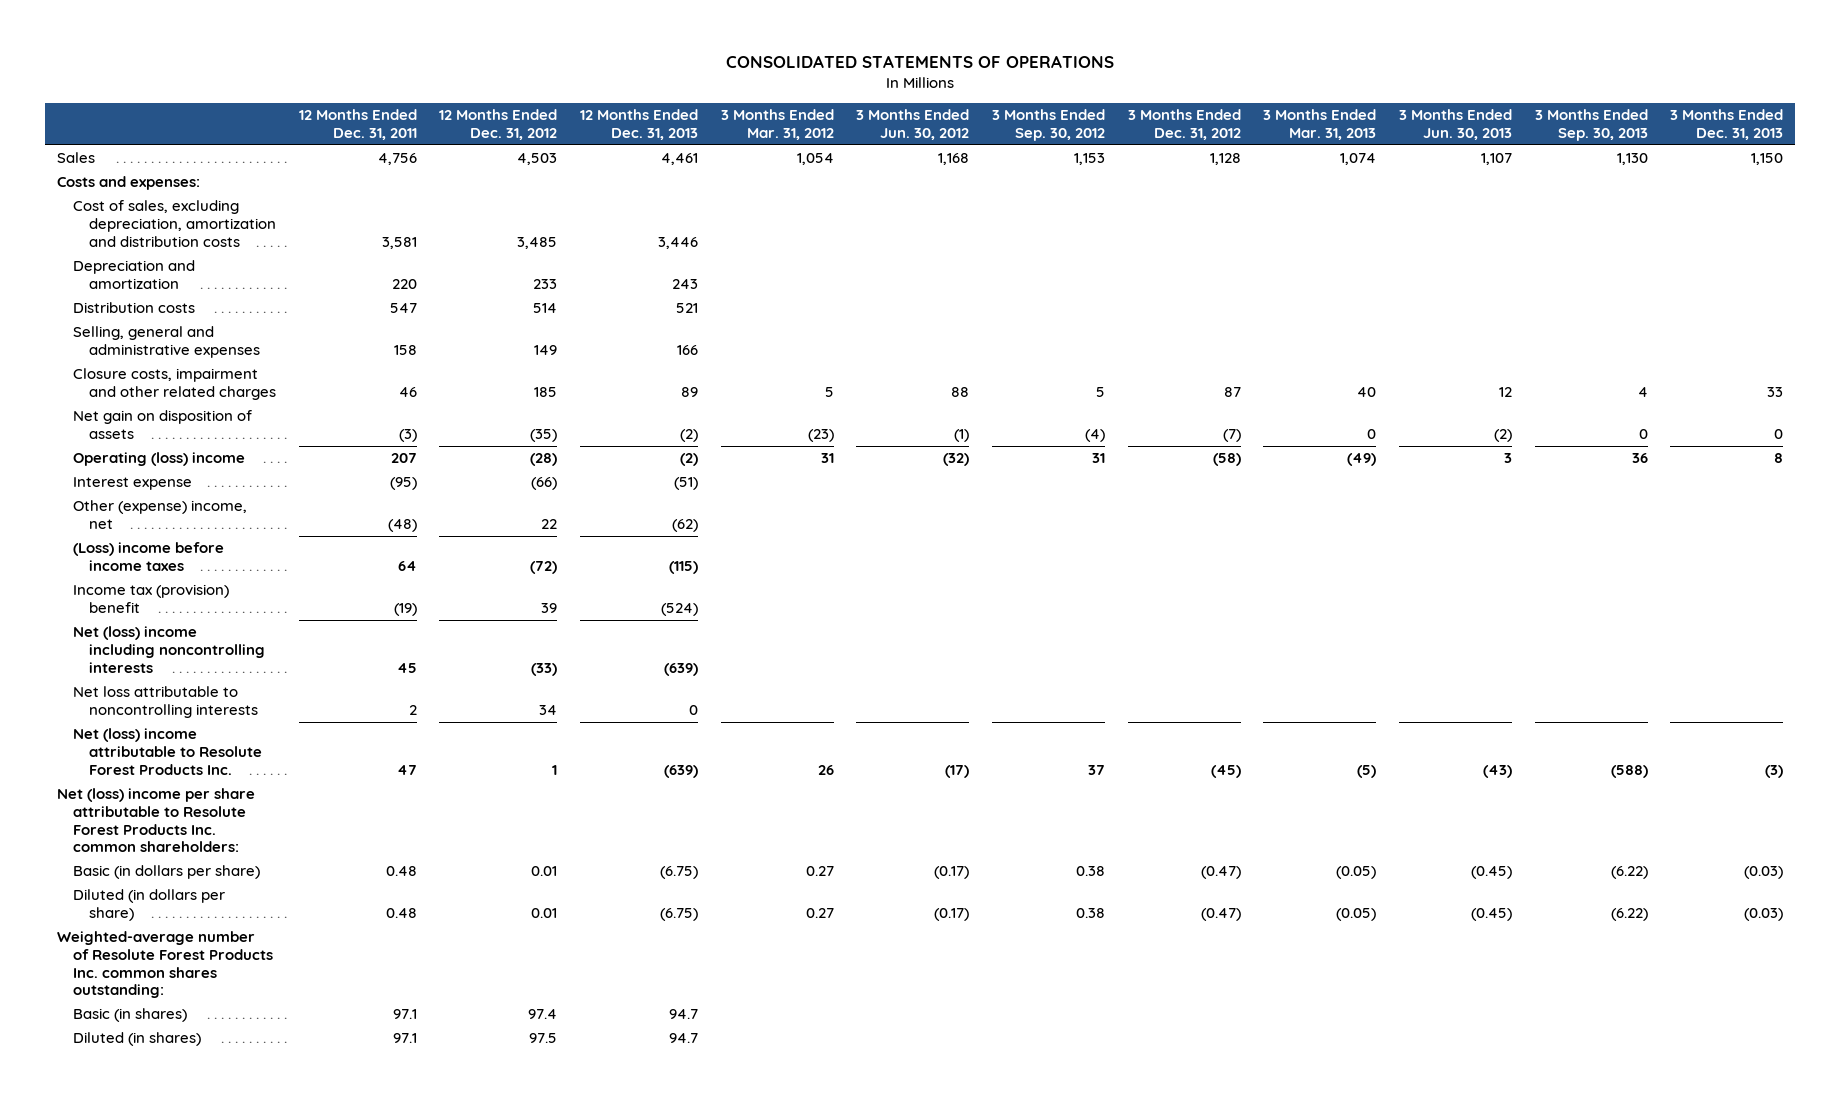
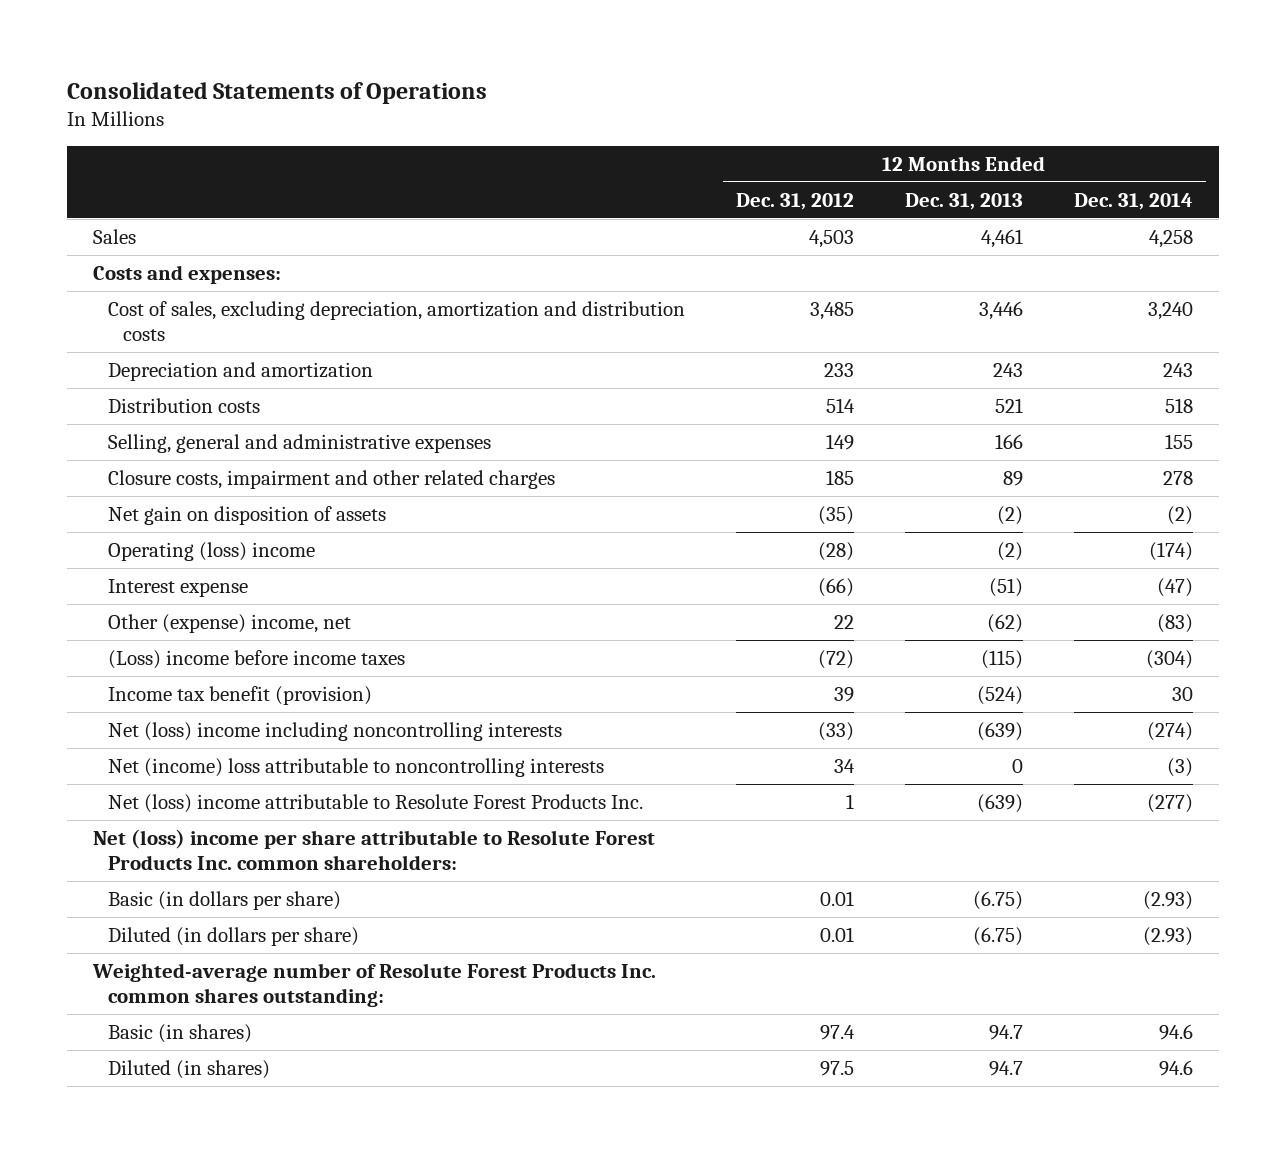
[726,55,1115,69] CONSOLIDATED STATEMENTS OF OPERATIONS -> [67,81,488,104] Consolidated Statements of Operations
[298,109,417,141] 12 Months Ended Dec. 31, 2011 -> none
[720,109,834,141] 3 Months Ended Mar. 31, 2012 -> none
[856,109,970,141] 3 Months Ended Jun. 30, 2012 -> none
[992,109,1106,142] 3 Months Ended Sep. 30, 2012 -> none
[1127,109,1241,141] 3 Months Ended Dec. 31, 2012 -> none
[1263,109,1377,141] 3 Months Ended Mar. 31, 2013 -> none
[1399,109,1513,141] 3 Months Ended Jun. 30, 2013 -> none
[1534,109,1648,142] 3 Months Ended Sep. 30, 2013 -> none
[1670,109,1784,141] 3 Months Ended Dec. 31, 2013 -> none
none -> [1073,192,1193,210] Dec. 31, 2014
[72,584,229,614] Income tax (provision) benefit -> [107,685,372,705] Income tax benefit (provision)
[72,686,258,719] Net loss attributable to noncontrolling interests -> [107,757,604,777] Net (income) loss attributable to noncontrolling interests

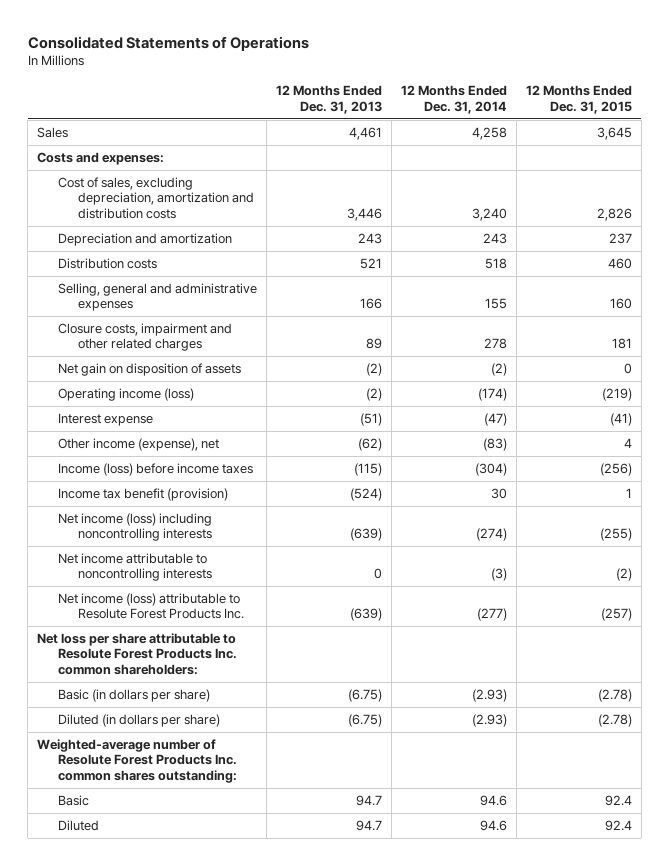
[735,192,854,210] Dec. 31, 2012 -> none
none -> [525,85,632,114] 12 Months Ended Dec. 31, 2015
[107,541,315,561] Operating (loss) income -> [57,388,194,402] Operating income (loss)
[107,613,351,633] Other (expense) income, net -> [57,438,219,452] Other income (expense), net
[107,649,405,669] (Loss) income before income taxes -> [57,463,253,477] Income (loss) before income taxes
[107,721,562,741] Net (loss) income including noncontrolling interests -> [57,513,213,542] Net income (loss) including noncontrolling interests
[107,757,604,777] Net (income) loss attributable to noncontrolling interests -> [57,553,213,582] Net income attributable to noncontrolling interests
[107,793,643,813] Net (loss) income attributable to Resolute Forest Products Inc. -> [57,593,245,620] Net income (loss) attributable to Resolute Forest Products Inc.
[92,828,655,871] Net (loss) income per share attributable to Resolute Forest Products Inc. common shareholders: -> [37,633,237,675] Net loss per share attributable to Resolute Forest Products Inc. common shareholders:
[107,1023,252,1043] Basic (in shares) -> [57,795,89,807] Basic
[107,1059,270,1079] Diluted (in shares) -> [57,820,99,832] Diluted

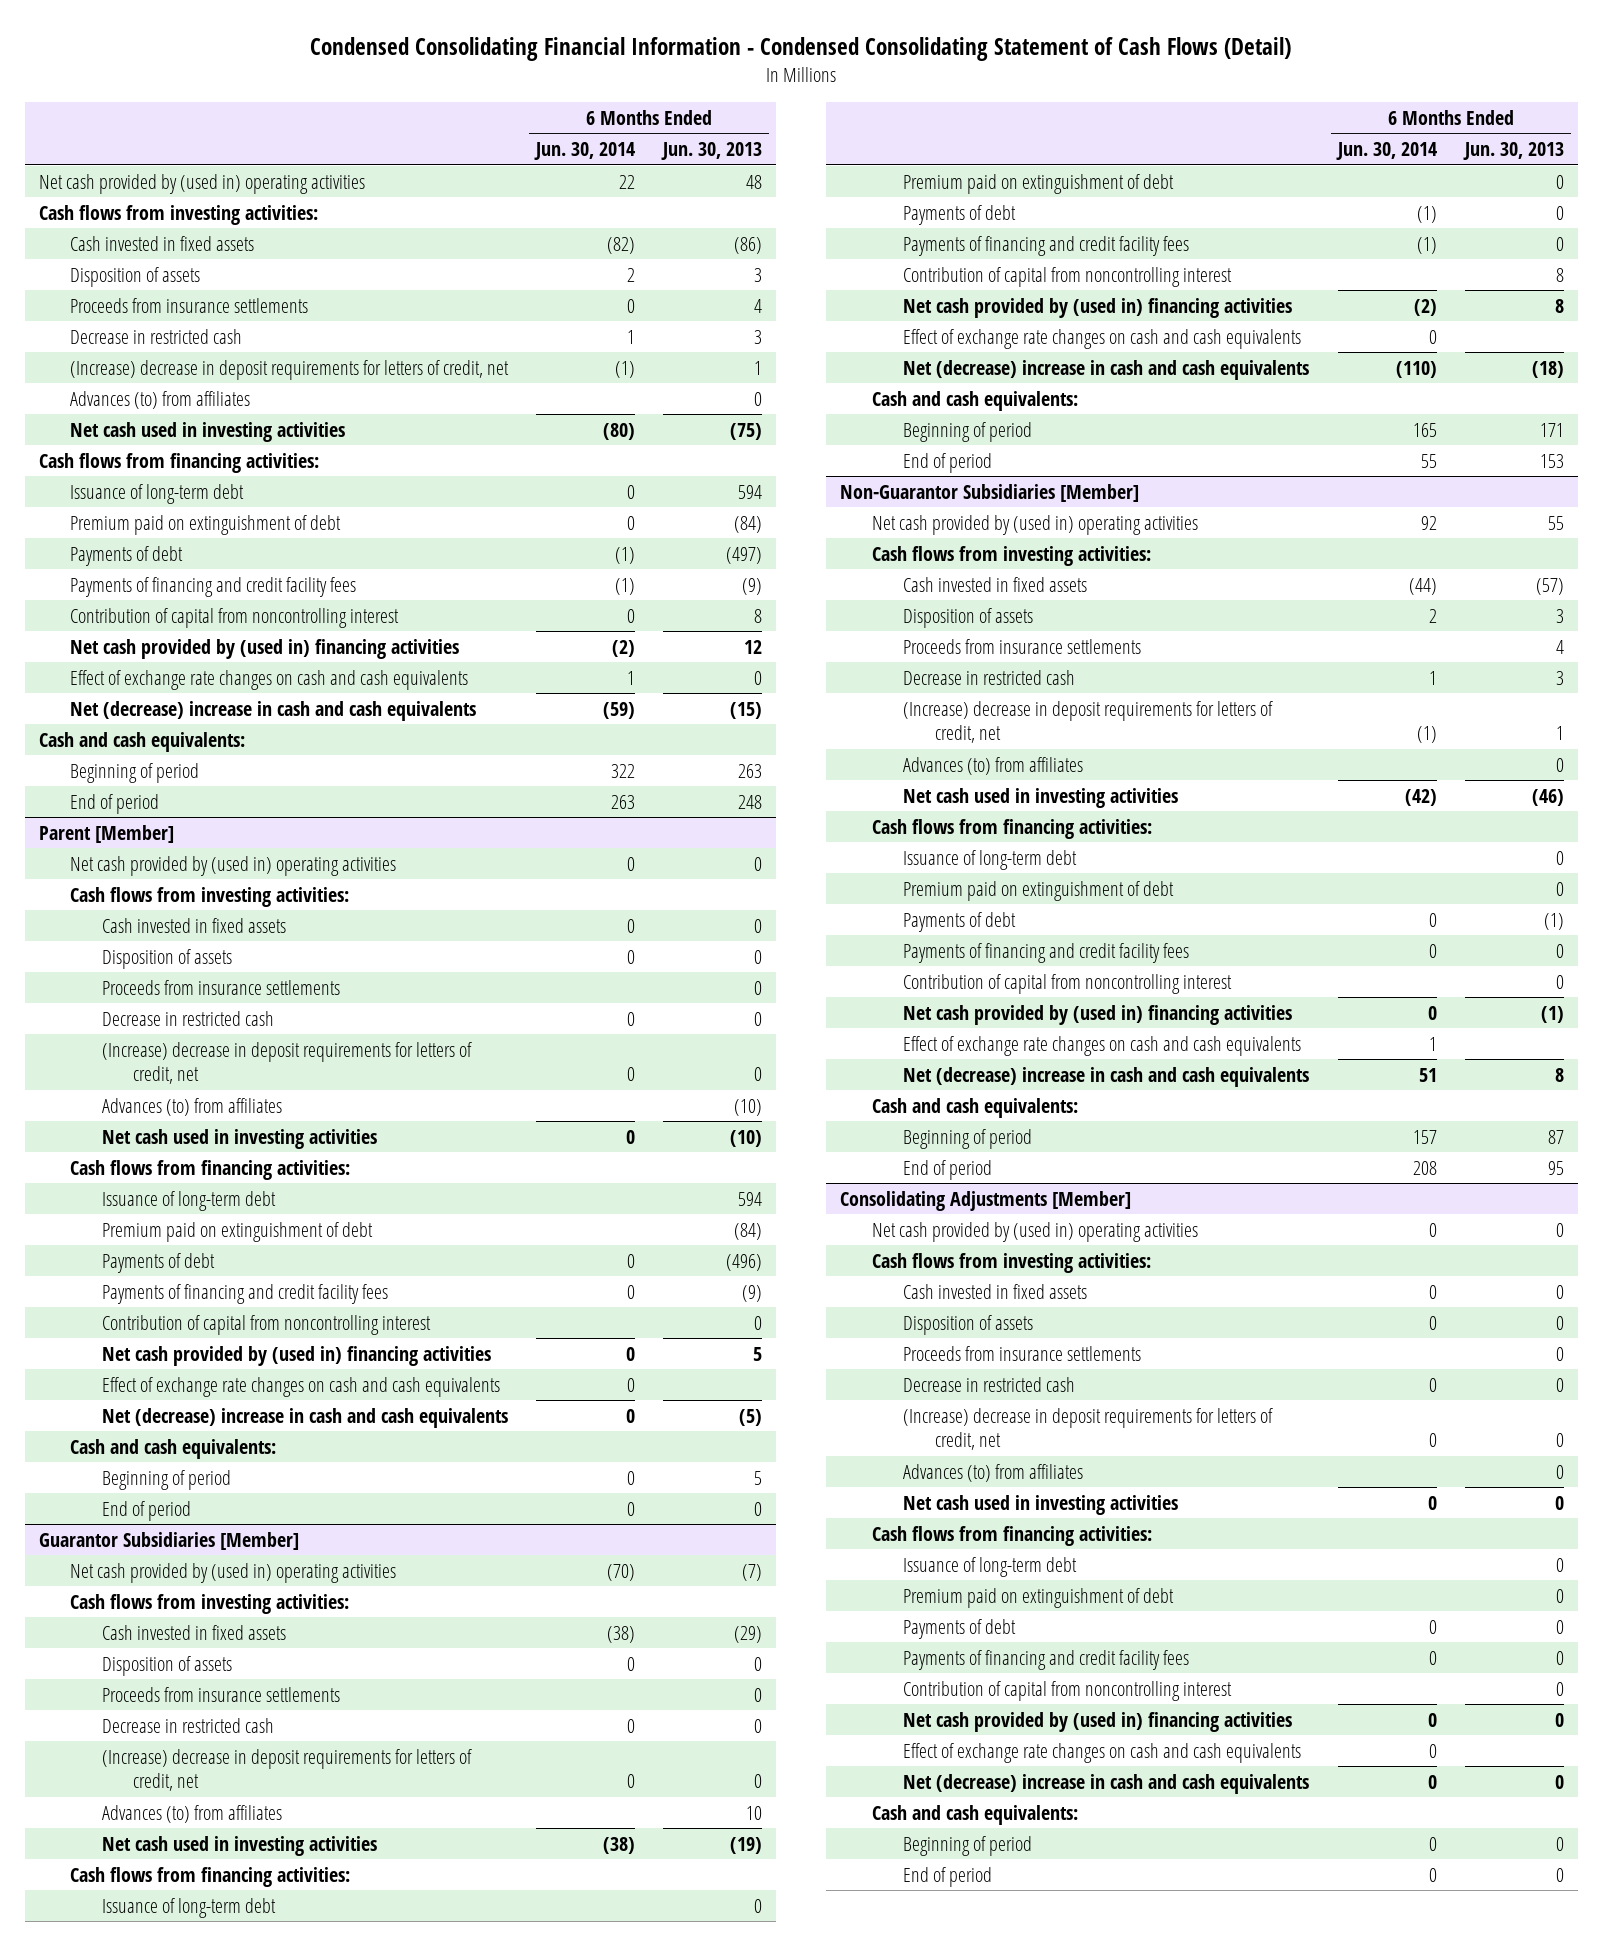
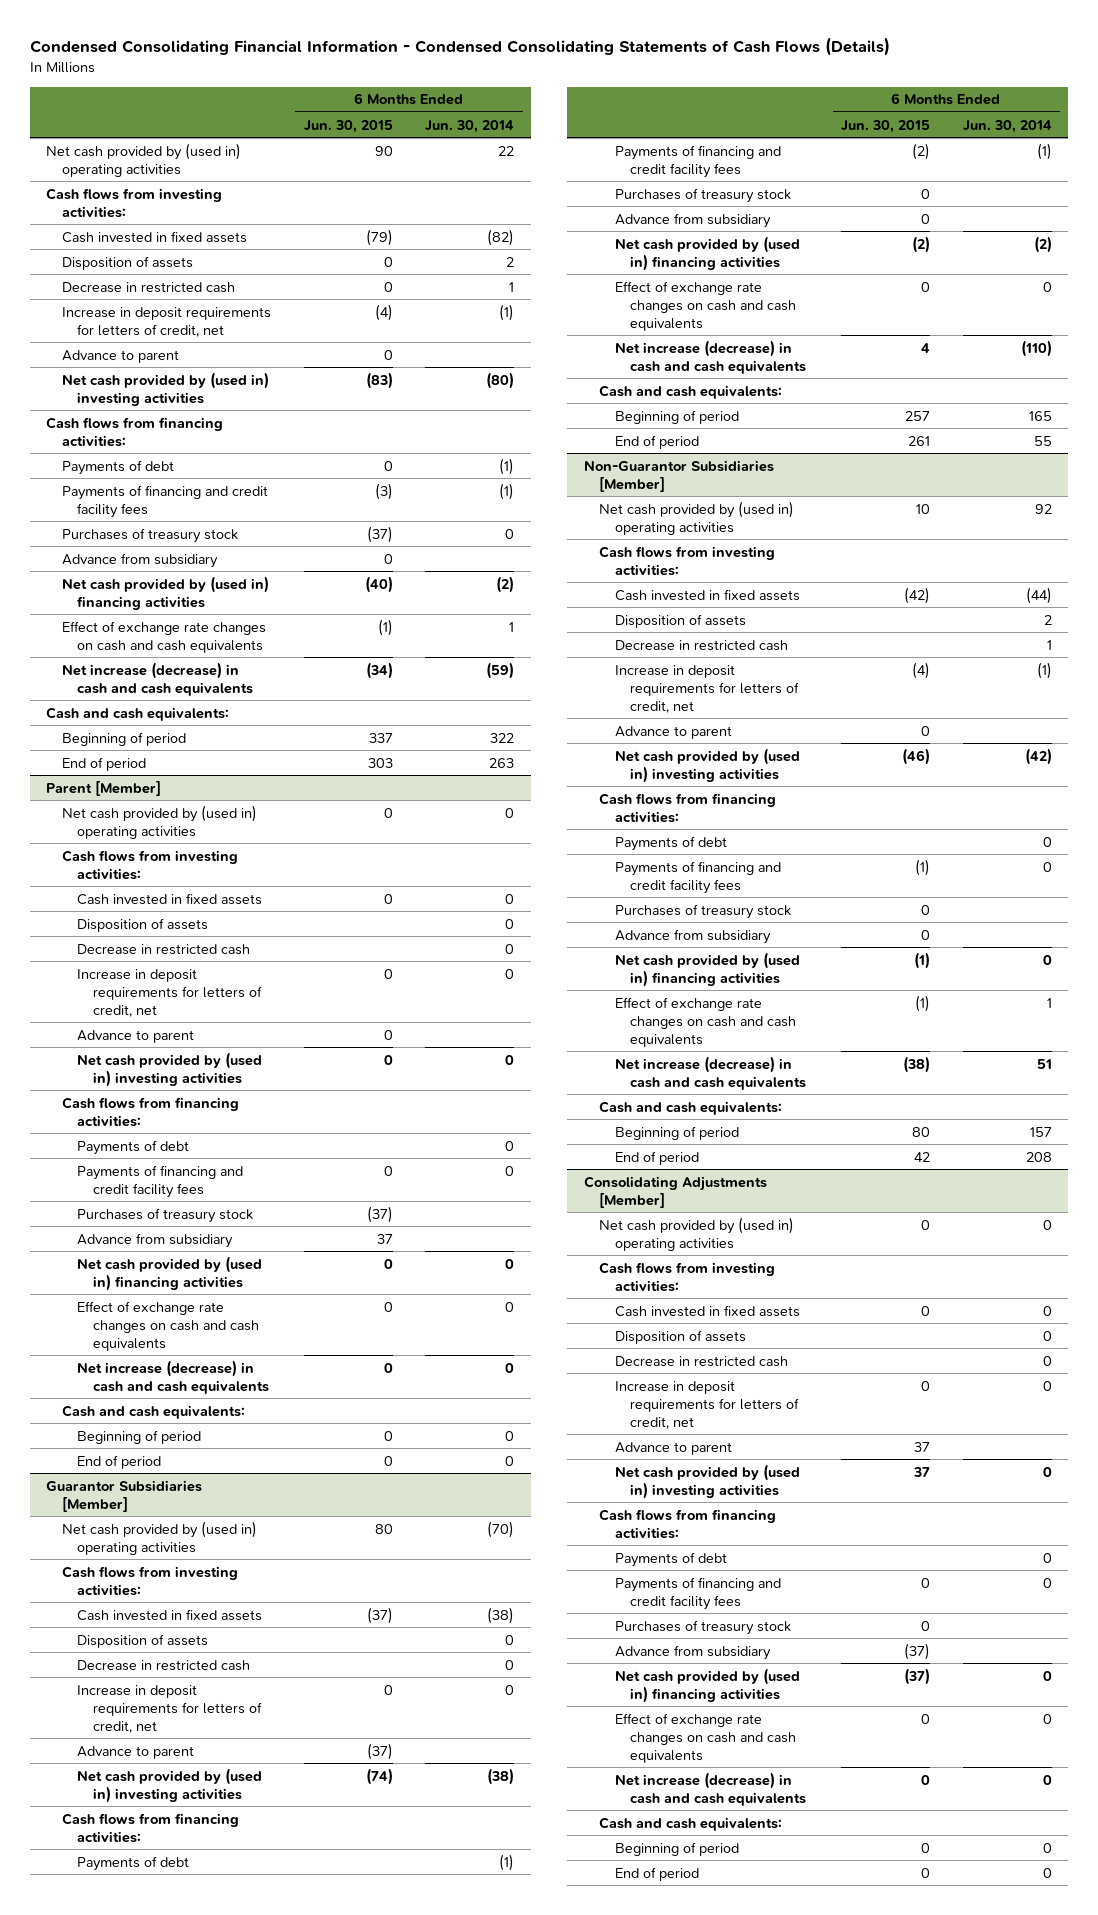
[310,37,1292,62] Condensed Consolidating Financial Information - Condensed Consolidating Statement of Cash Flows (Detail) -> [29,37,890,57] Condensed Consolidating Financial Information - Condensed Consolidating Statements of Cash Flows (Details)
[661,142,763,161] Jun. 30, 2013 -> none
none -> [303,119,393,133] Jun. 30, 2015
[70,297,309,313] Proceeds from insurance settlements -> none
[70,359,510,380] (Increase) decrease in deposit requirements for letters of credit, net -> [61,306,271,337] Increase in deposit requirements for letters of credit, net
[70,390,251,409] Advances (to) from affiliates -> [61,349,179,363] Advance to parent
[70,421,346,442] Net cash used in investing activities -> [61,371,269,406] Net cash provided by (used in) investing activities
[70,483,245,504] Issuance of long-term debt -> none
[70,514,342,535] Premium paid on extinguishment of debt -> none
[70,607,400,628] Contribution of capital from noncontrolling interest -> none
none -> [61,527,238,543] Purchases of treasury stock
none -> [61,552,218,568] Advance from subsidiary
[70,700,477,721] Net (decrease) increase in cash and cash equivalents -> [61,661,254,696] Net increase (decrease) in cash and cash equivalents
[101,979,340,995] Proceeds from insurance settlements -> none
[101,1041,472,1085] (Increase) decrease in deposit requirements for letters of credit, net -> [77,968,262,1017] Increase in deposit requirements for letters of credit, net
[101,1097,282,1116] Advances (to) from affiliates -> [77,1029,195,1043] Advance to parent
[101,1128,377,1149] Net cash used in investing activities -> [77,1051,263,1087] Net cash provided by (used in) investing activities
[101,1190,276,1211] Issuance of long-term debt -> none
[101,1221,373,1242] Premium paid on extinguishment of debt -> none
[101,1314,431,1335] Contribution of capital from noncontrolling interest -> none
none -> [77,1207,254,1223] Purchases of treasury stock
none -> [77,1232,234,1248] Advance from subsidiary
[101,1407,508,1428] Net (decrease) increase in cash and cash equivalents -> [77,1359,269,1394] Net increase (decrease) in cash and cash equivalents
[101,1686,340,1702] Proceeds from insurance settlements -> none
[101,1748,472,1792] (Increase) decrease in deposit requirements for letters of credit, net -> [77,1684,262,1733] Increase in deposit requirements for letters of credit, net
[101,1804,282,1823] Advances (to) from affiliates -> [77,1745,195,1759] Advance to parent
[101,1835,377,1856] Net cash used in investing activities -> [77,1767,263,1803] Net cash provided by (used in) investing activities
[101,1897,276,1918] Issuance of long-term debt -> none
[903,173,1175,194] Premium paid on extinguishment of debt -> none
[903,266,1233,287] Contribution of capital from noncontrolling interest -> none
none -> [614,187,791,203] Purchases of treasury stock
none -> [614,212,771,228] Advance from subsidiary
[903,359,1310,380] Net (decrease) increase in cash and cash equivalents -> [614,339,807,374] Net increase (decrease) in cash and cash equivalents
[903,638,1142,654] Proceeds from insurance settlements -> none
[903,700,1274,744] (Increase) decrease in deposit requirements for letters of credit, net -> [614,664,800,713] Increase in deposit requirements for letters of credit, net
[903,756,1084,775] Advances (to) from affiliates -> [614,725,732,739] Advance to parent
[903,787,1179,808] Net cash used in investing activities -> [614,747,800,783] Net cash provided by (used in) investing activities
[903,849,1078,870] Issuance of long-term debt -> none
[903,880,1175,901] Premium paid on extinguishment of debt -> none
[903,973,1233,994] Contribution of capital from noncontrolling interest -> none
none -> [614,903,791,919] Purchases of treasury stock
none -> [614,928,771,944] Advance from subsidiary
[903,1066,1310,1087] Net (decrease) increase in cash and cash equivalents -> [614,1055,807,1090] Net increase (decrease) in cash and cash equivalents
[903,1345,1142,1361] Proceeds from insurance settlements -> none
[903,1407,1274,1451] (Increase) decrease in deposit requirements for letters of credit, net -> [614,1380,800,1429] Increase in deposit requirements for letters of credit, net
[903,1463,1084,1482] Advances (to) from affiliates -> [614,1441,732,1455] Advance to parent
[903,1494,1179,1515] Net cash used in investing activities -> [614,1463,800,1499] Net cash provided by (used in) investing activities
[903,1556,1078,1577] Issuance of long-term debt -> none
[903,1587,1175,1608] Premium paid on extinguishment of debt -> none
[903,1680,1233,1701] Contribution of capital from noncontrolling interest -> none
none -> [614,1619,791,1635] Purchases of treasury stock
none -> [614,1644,771,1660] Advance from subsidiary
[903,1773,1310,1794] Net (decrease) increase in cash and cash equivalents -> [614,1771,807,1806] Net increase (decrease) in cash and cash equivalents

